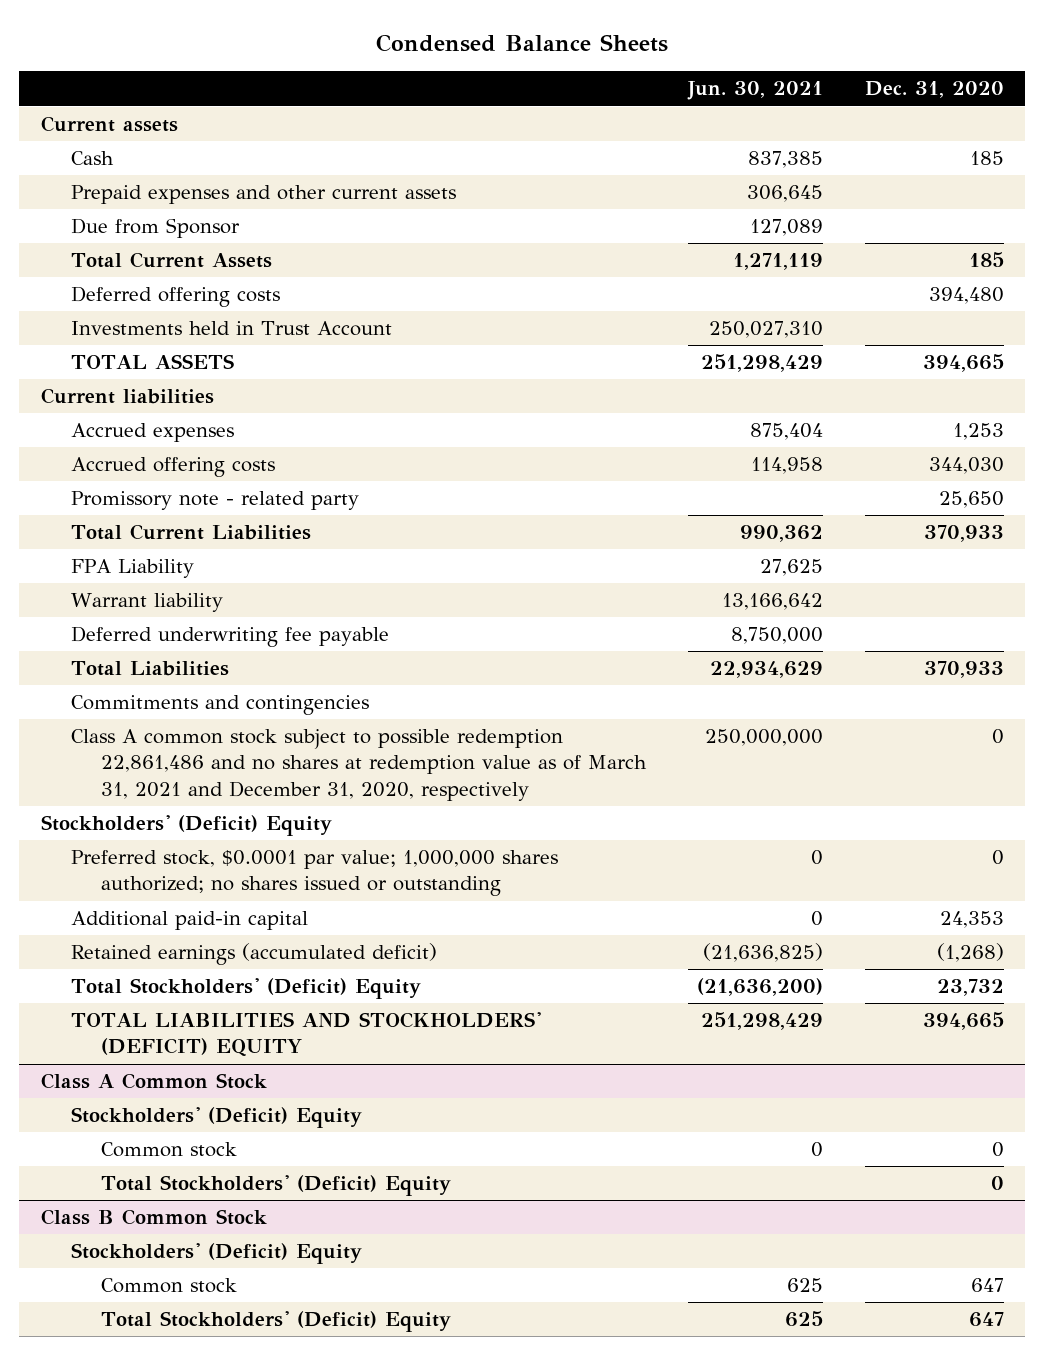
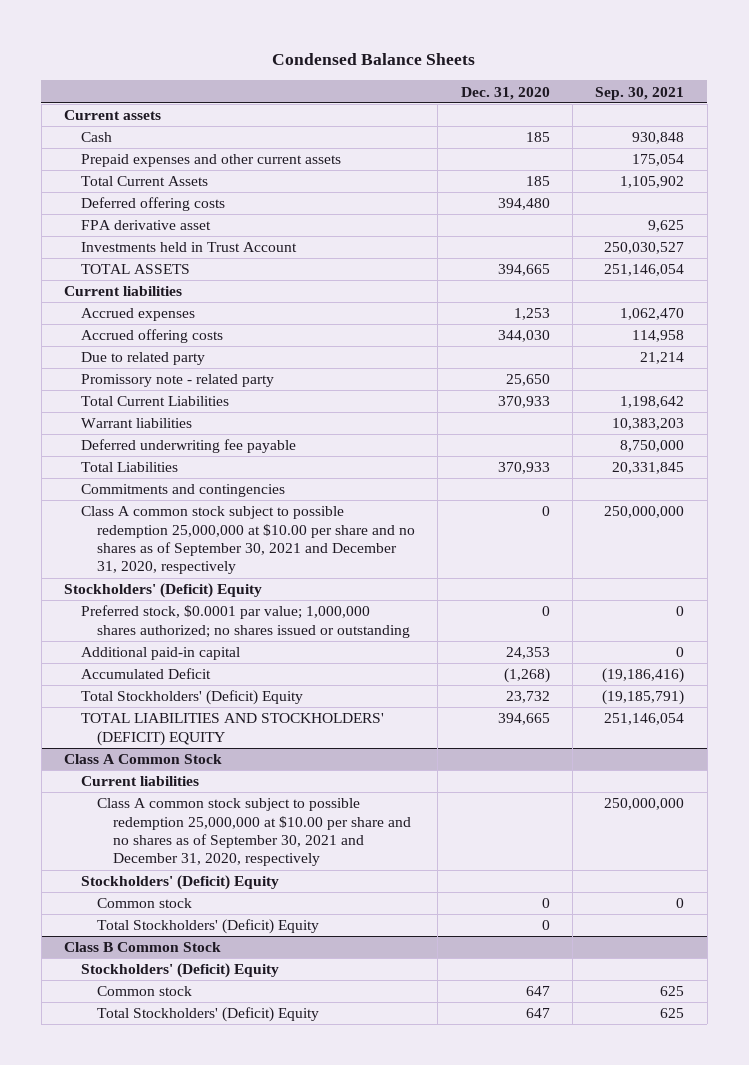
[687,81,824,101] Jun. 30, 2021 -> none
none -> [595,86,685,100] Sep. 30, 2021
[70,218,240,239] Due from Sponsor -> none
none -> [80,220,211,231] FPA derivative asset
none -> [80,352,205,366] Due to related party
[70,559,194,579] FPA Liability -> none
[70,593,223,613] Warrant liability -> [80,418,192,429] Warrant liabilities
[70,729,647,801] Class A common stock subject to possible redemption 22,861,486 and no shares at redemption value as of March 31, 2021 and December 31, 2020, respectively -> [80,506,415,575] Class A common stock subject to possible redemption 25,000,000 at $10.00 per share and no shares as of September 30, 2021 and December 31, 2020, respectively
[70,943,437,966] Retained earnings (accumulated deficit) -> [80,668,211,680] Accumulated Deficit
none -> [80,776,199,787] Current liabilities
none -> [96,798,412,867] Class A common stock subject to possible redemption 25,000,000 at $10.00 per share and no shares as of September 30, 2021 and December 31, 2020, respectively

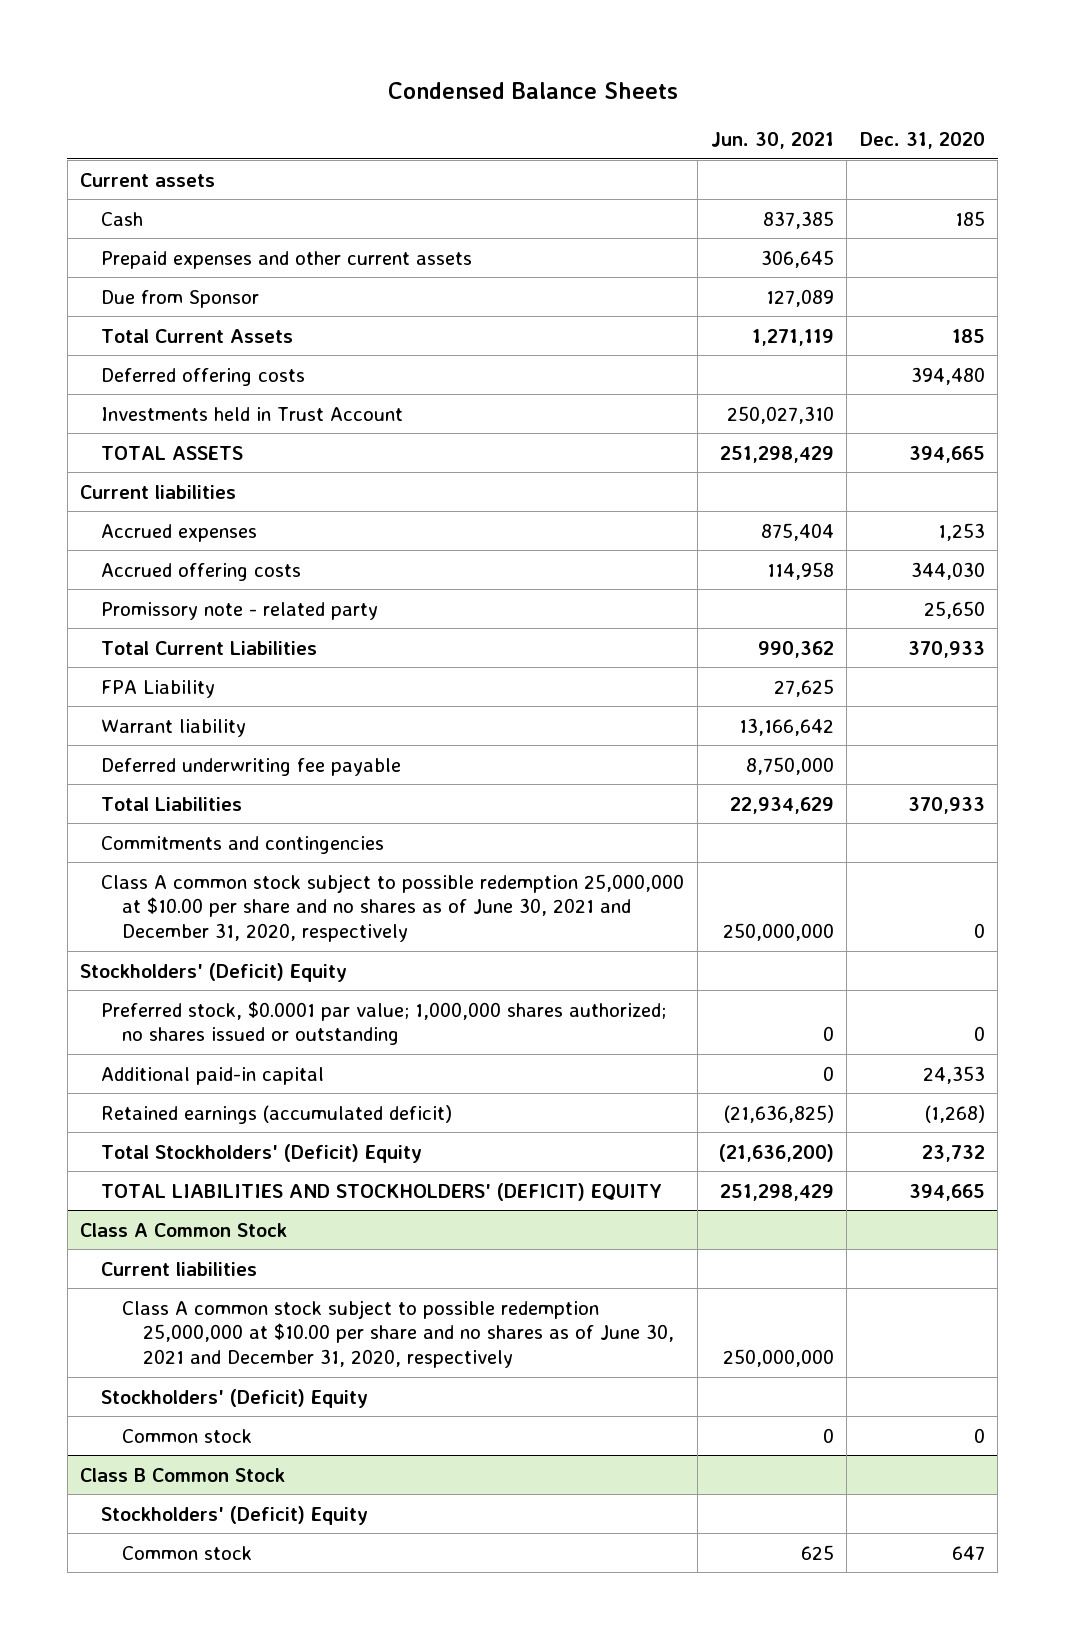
[595,86,685,100] Sep. 30, 2021 -> none
none -> [710,132,834,150] Jun. 30, 2021
none -> [101,289,260,308] Due from Sponsor
[80,220,211,231] FPA derivative asset -> none
[80,352,205,366] Due to related party -> none
none -> [101,679,216,698] FPA Liability
[80,418,192,429] Warrant liabilities -> [101,718,247,737] Warrant liability
[80,506,415,575] Class A common stock subject to possible redemption 25,000,000 at $10.00 per share and no shares as of September 30, 2021 and December 31, 2020, respectively -> [101,873,685,942] Class A common stock subject to possible redemption 25,000,000 at $10.00 per share and no shares as of June 30, 2021 and December 31, 2020, respectively
[80,668,211,680] Accumulated Deficit -> [101,1104,453,1124] Retained earnings (accumulated deficit)
[96,798,412,867] Class A common stock subject to possible redemption 25,000,000 at $10.00 per share and no shares as of September 30, 2021 and December 31, 2020, respectively -> [122,1299,675,1368] Class A common stock subject to possible redemption 25,000,000 at $10.00 per share and no shares as of June 30, 2021 and December 31, 2020, respectively
[96,919,319,935] Total Stockholders' (Deficit) Equity -> none
[96,1007,319,1023] Total Stockholders' (Deficit) Equity -> none

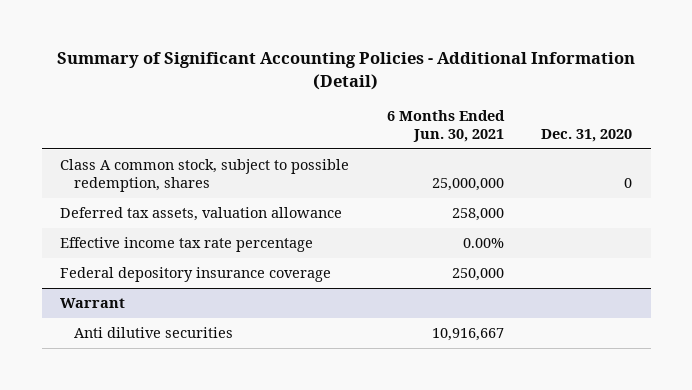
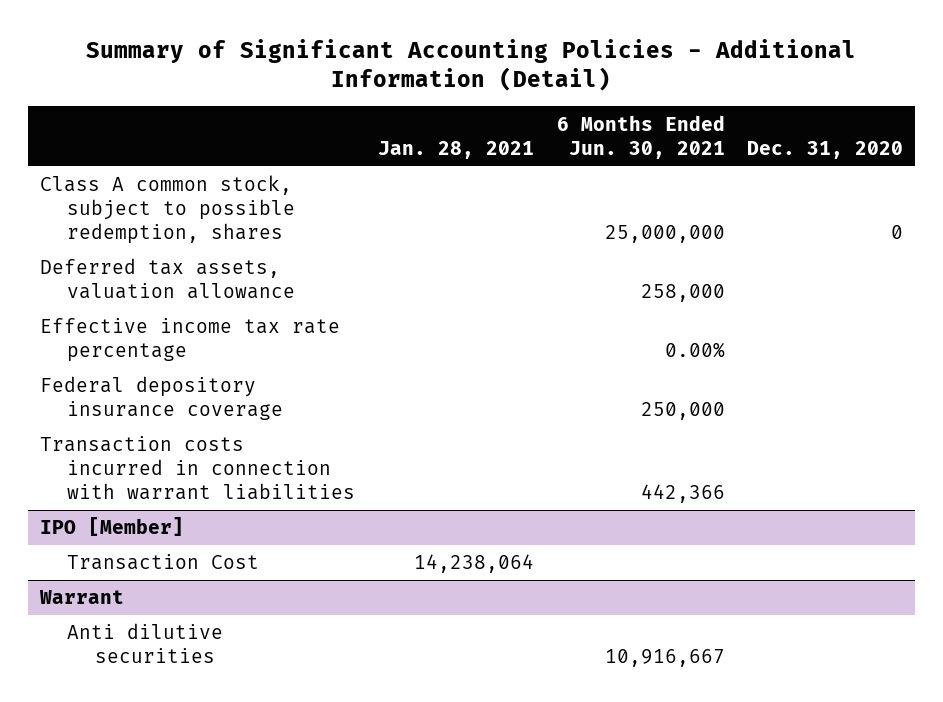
none -> [377,140,534,159] Jan. 28, 2021
none -> [39,436,356,501] Transaction costs incurred in connection with warrant liabilities
none -> [39,517,184,537] IPO [Member]
none -> [67,554,260,571] Transaction Cost

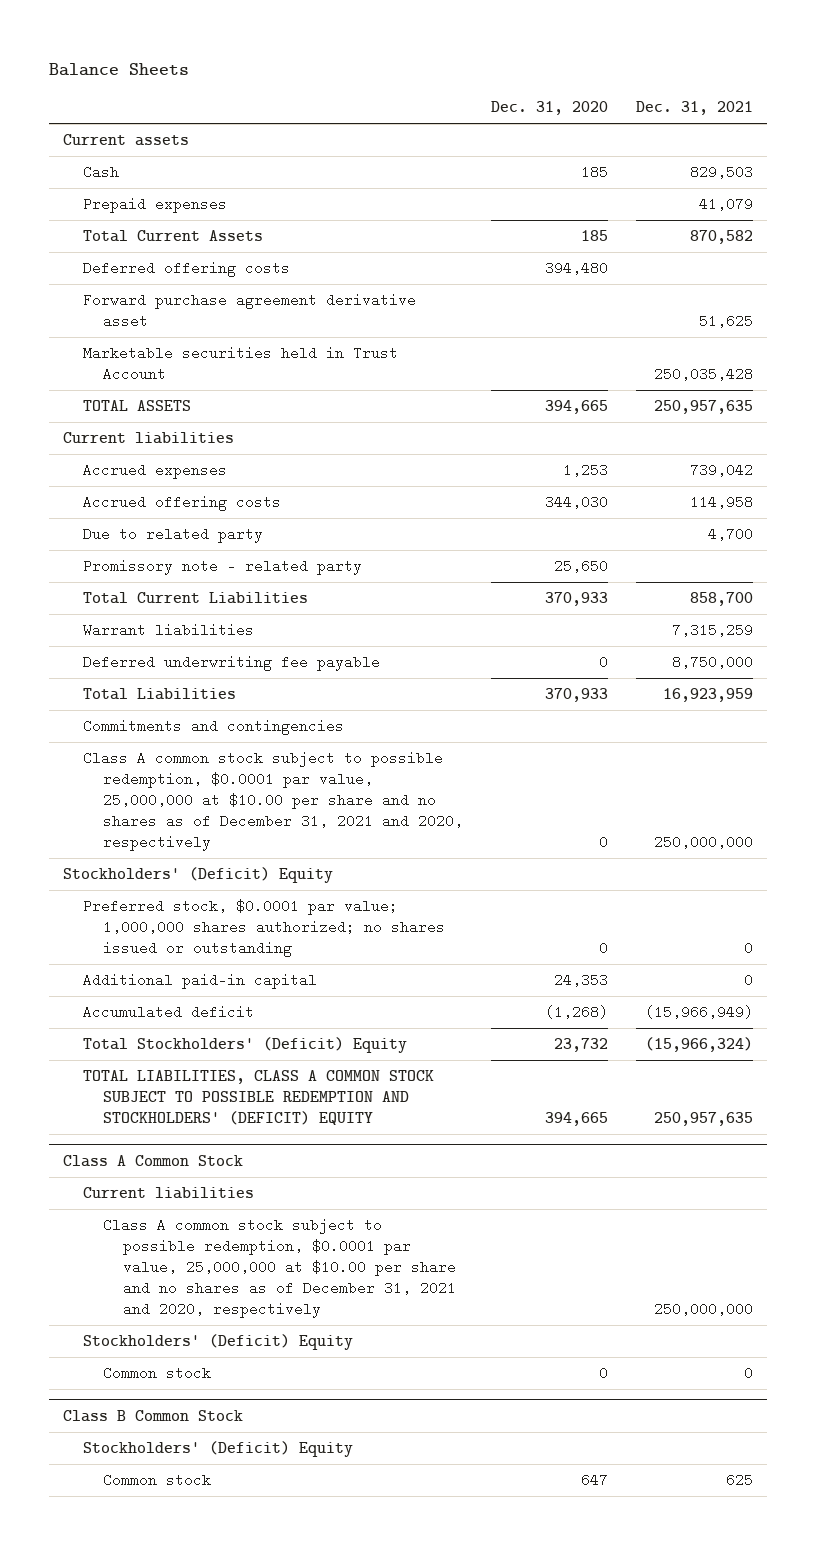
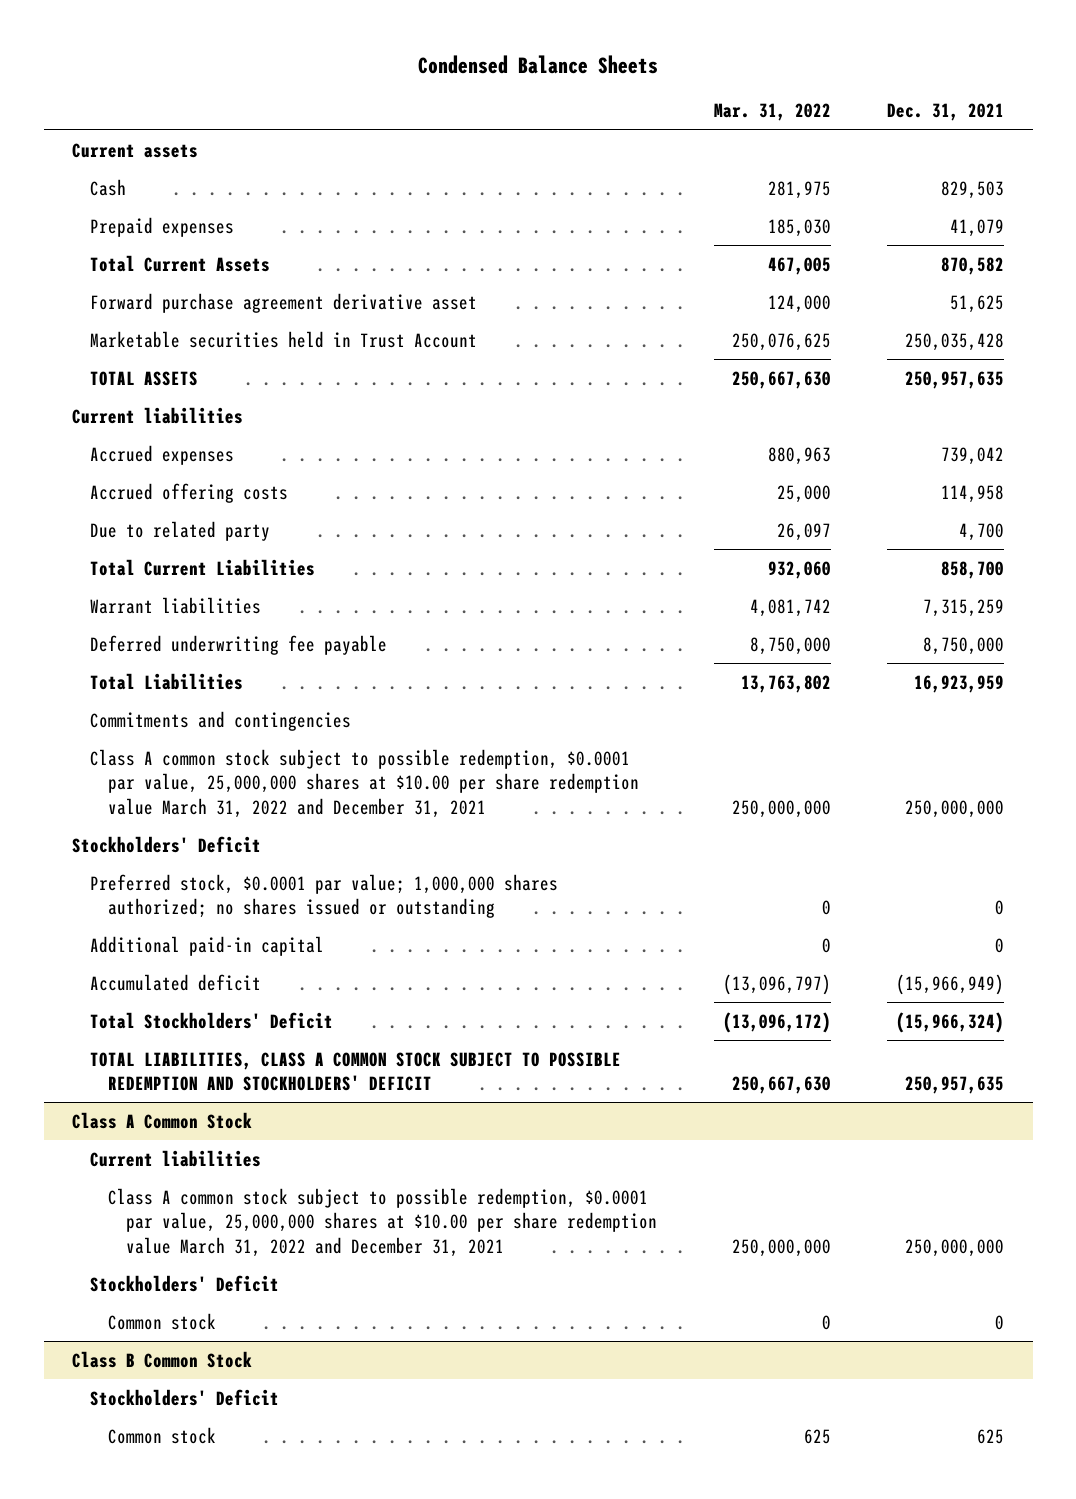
[49,62,190,76] Balance Sheets -> [418,54,659,74] Condensed Balance Sheets
[491,101,609,116] Dec. 31, 2020 -> none
none -> [713,103,831,122] Mar. 31, 2022
[83,261,291,278] Deferred offering costs -> none
[83,559,363,576] Promissory note - related party -> none
[83,751,464,851] Class A common stock subject to possible redemption, $0.0001 par value, 25,000,000 at $10.00 per share and no shares as of December 31, 2021 and 2020, respectively -> [89,748,639,818] Class A common stock subject to possible redemption, $0.0001 par value, 25,000,000 shares at $10.00 per share redemption value March 31, 2022 and December 31, 2021
[63,867,334,884] Stockholders' (Deficit) Equity -> [71,835,261,853] Stockholders' Deficit
[83,1037,408,1054] Total Stockholders' (Deficit) Equity -> [89,1011,333,1029] Total Stockholders' Deficit
[83,1070,435,1125] TOTAL LIABILITIES, CLASS A COMMON STOCK SUBJECT TO POSSIBLE REDEMPTION AND STOCKHOLDERS' (DEFICIT) EQUITY -> [89,1051,621,1092] TOTAL LIABILITIES, CLASS A COMMON STOCK SUBJECT TO POSSIBLE REDEMPTION AND STOCKHOLDERS' DEFICIT
[103,1218,456,1318] Class A common stock subject to possible redemption, $0.0001 par value, 25,000,000 at $10.00 per share and no shares as of December 31, 2021 and 2020, respectively -> [107,1187,658,1257] Class A common stock subject to possible redemption, $0.0001 par value, 25,000,000 shares at $10.00 per share redemption value March 31, 2022 and December 31, 2021
[83,1334,354,1351] Stockholders' (Deficit) Equity -> [89,1274,279,1292] Stockholders' Deficit
[83,1441,354,1458] Stockholders' (Deficit) Equity -> [89,1388,279,1406] Stockholders' Deficit

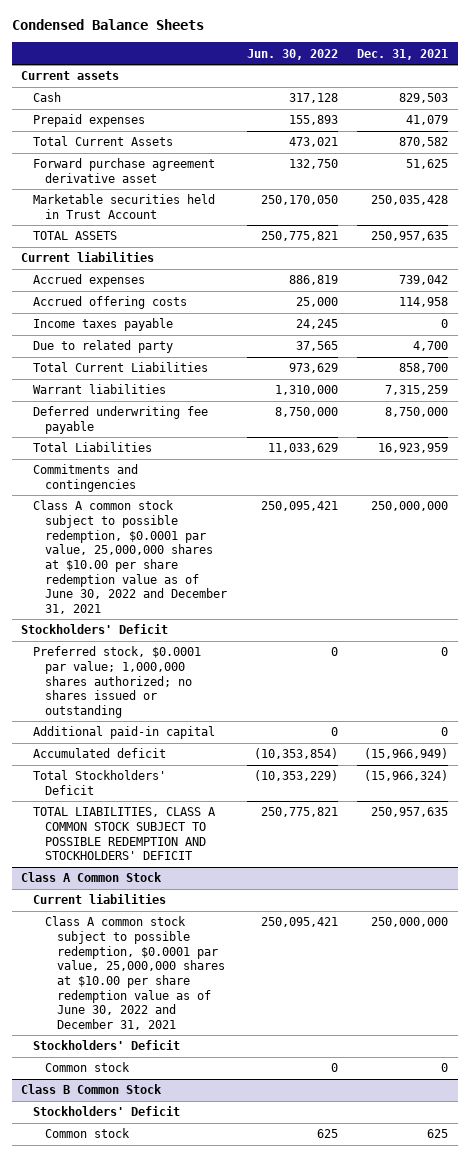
[713,103,831,122] Mar. 31, 2022 -> none
none -> [246,48,338,60] Jun. 30, 2022
none -> [33,318,174,332] Income taxes payable
[89,748,639,818] Class A common stock subject to possible redemption, $0.0001 par value, 25,000,000 shares at $10.00 per share redemption value March 31, 2022 and December 31, 2021 -> [33,500,228,614] Class A common stock subject to possible redemption, $0.0001 par value, 25,000,000 shares at $10.00 per share redemption value as of June 30, 2022 and December 31, 2021
[107,1187,658,1257] Class A common stock subject to possible redemption, $0.0001 par value, 25,000,000 shares at $10.00 per share redemption value March 31, 2022 and December 31, 2021 -> [45,916,225,1030] Class A common stock subject to possible redemption, $0.0001 par value, 25,000,000 shares at $10.00 per share redemption value as of June 30, 2022 and December 31, 2021

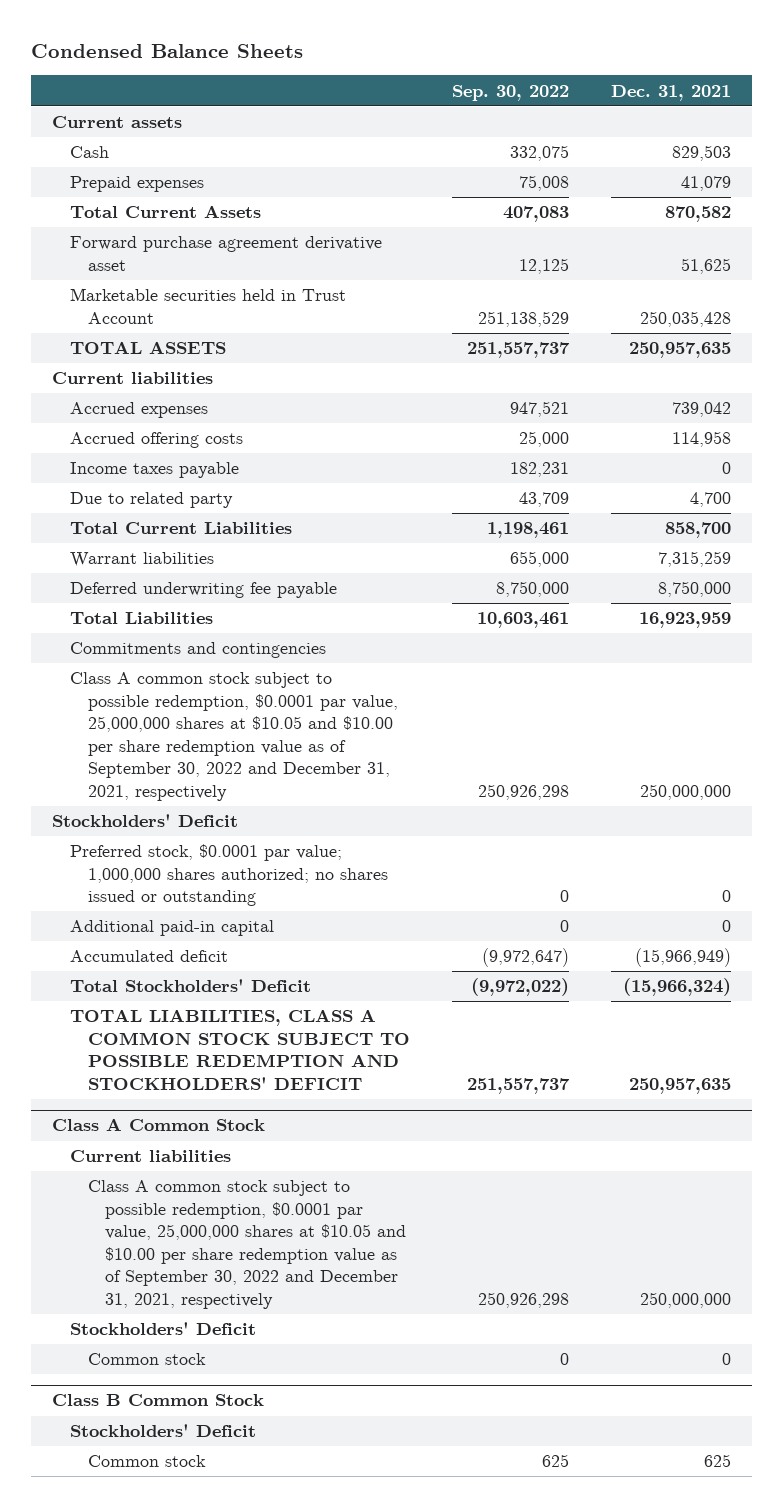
[246,48,338,60] Jun. 30, 2022 -> none
none -> [451,84,569,101] Sep. 30, 2022
[33,500,228,614] Class A common stock subject to possible redemption, $0.0001 par value, 25,000,000 shares at $10.00 per share redemption value as of June 30, 2022 and December 31, 2021 -> [69,672,398,801] Class A common stock subject to possible redemption, $0.0001 par value, 25,000,000 shares at $10.05 and $10.00 per share redemption value as of September 30, 2022 and December 31, 2021, respectively
[45,916,225,1030] Class A common stock subject to possible redemption, $0.0001 par value, 25,000,000 shares at $10.00 per share redemption value as of June 30, 2022 and December 31, 2021 -> [87,1180,407,1309] Class A common stock subject to possible redemption, $0.0001 par value, 25,000,000 shares at $10.05 and $10.00 per share redemption value as of September 30, 2022 and December 31, 2021, respectively

